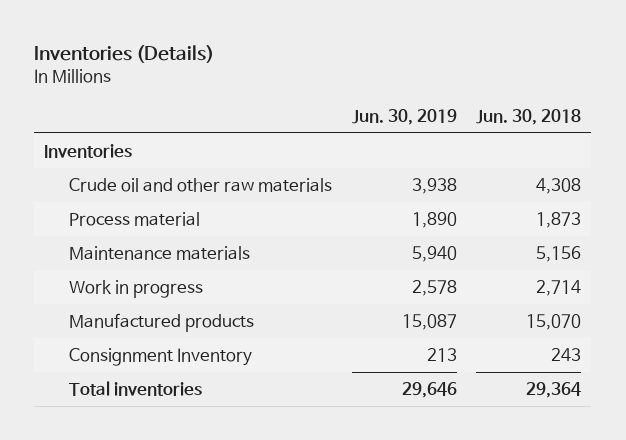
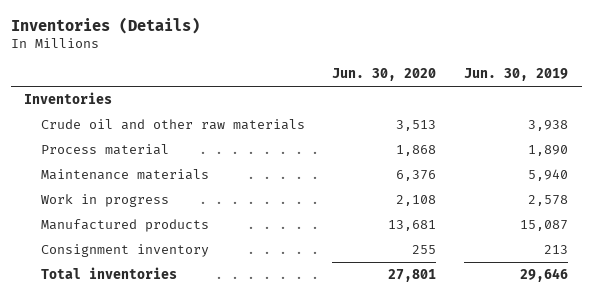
[476,108,582,125] Jun. 30, 2018 -> none
none -> [332,68,437,82] Jun. 30, 2020
[68,347,252,366] Consignment Inventory -> [40,244,209,258] Consignment inventory

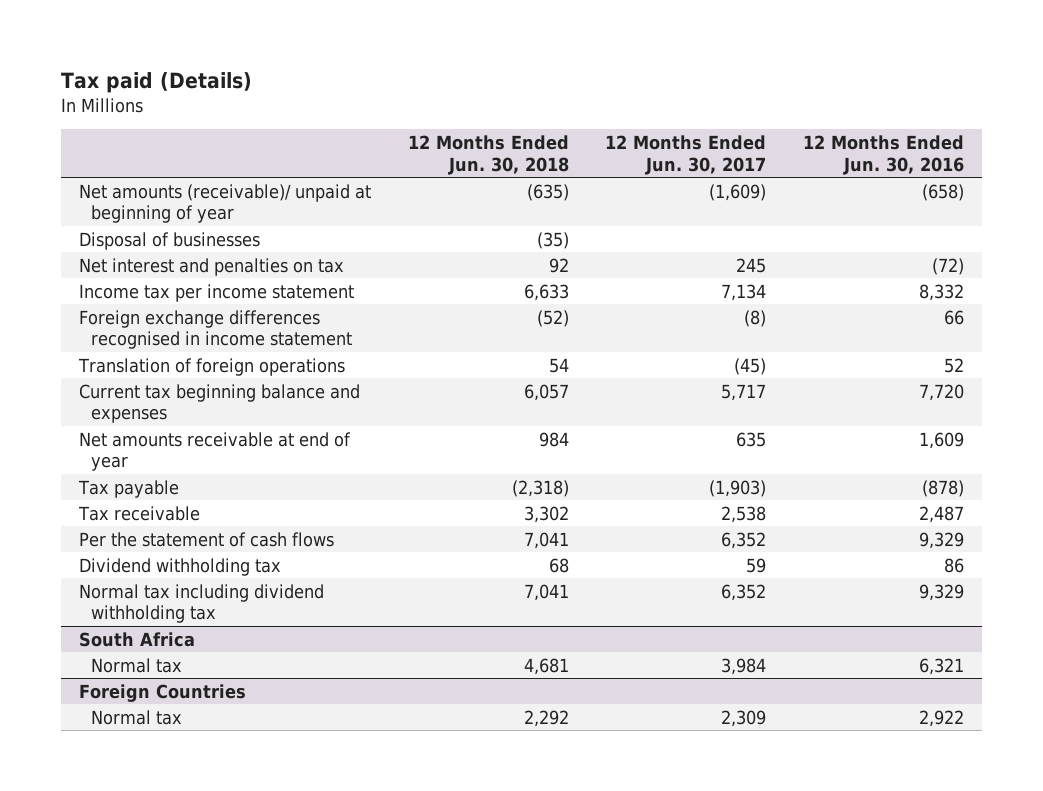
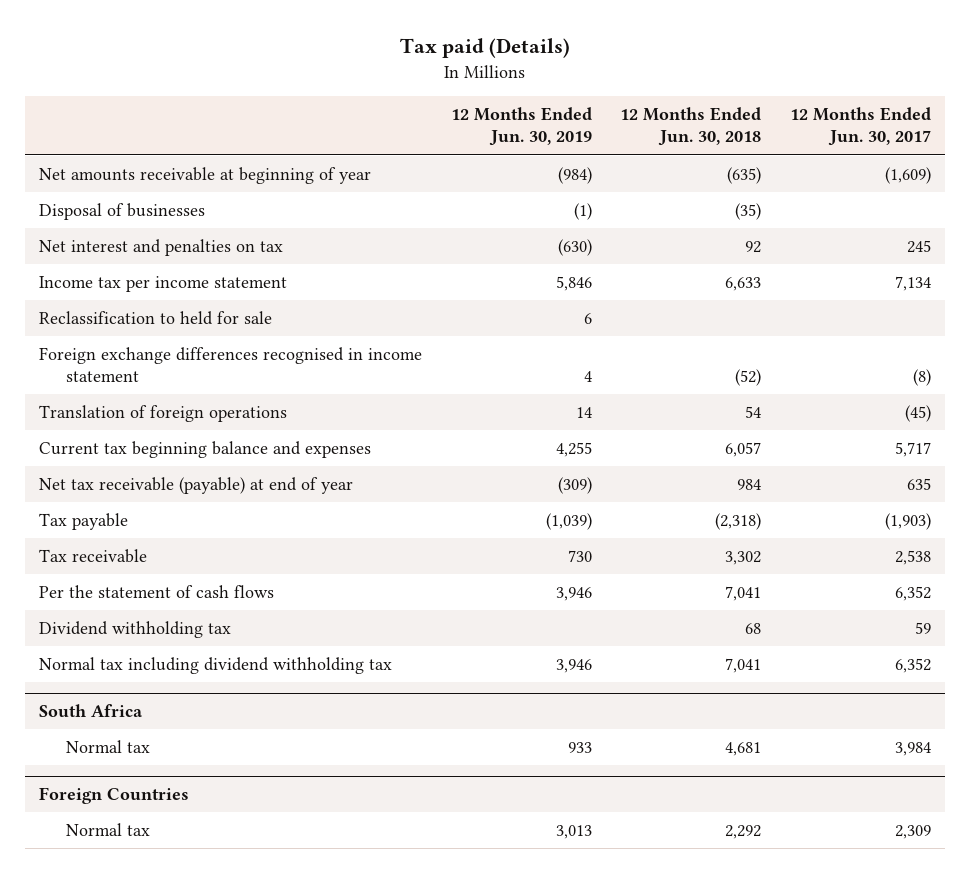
[802,134,964,175] 12 Months Ended Jun. 30, 2016 -> none
none -> [450,107,592,147] 12 Months Ended Jun. 30, 2019
[78,183,371,224] Net amounts (receivable)/ unpaid at beginning of year -> [39,167,372,185] Net amounts receivable at beginning of year
none -> [39,311,273,326] Reclassification to held for sale
[78,431,351,472] Net amounts receivable at end of year -> [39,477,354,495] Net tax receivable (payable) at end of year

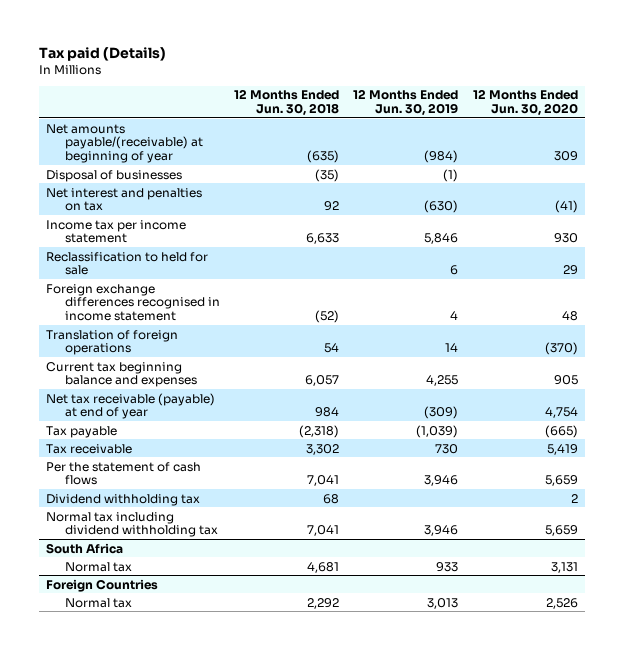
[789,107,931,147] 12 Months Ended Jun. 30, 2017 -> none
none -> [472,89,578,117] 12 Months Ended Jun. 30, 2020
[39,167,372,185] Net amounts receivable at beginning of year -> [46,123,203,164] Net amounts payable/(receivable) at beginning of year

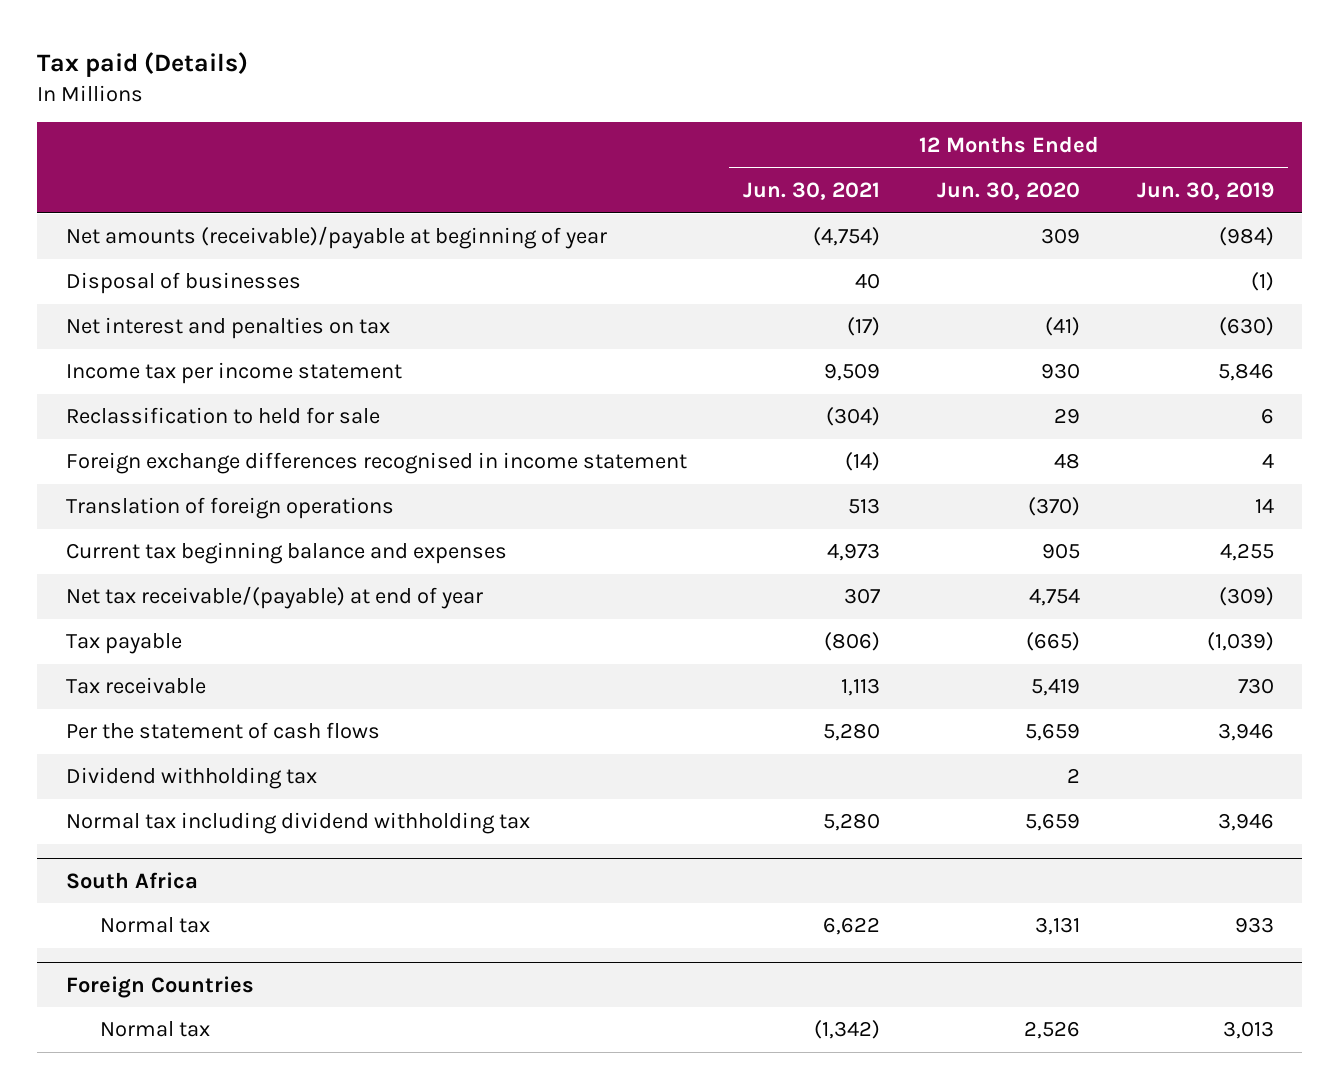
[234,89,340,117] 12 Months Ended Jun. 30, 2018 -> none
none -> [743,181,881,200] Jun. 30, 2021
[46,123,203,164] Net amounts payable/(receivable) at beginning of year -> [65,226,607,250] Net amounts (receivable)/payable at beginning of year
[46,392,216,420] Net tax receivable (payable) at end of year -> [65,586,483,610] Net tax receivable/(payable) at end of year

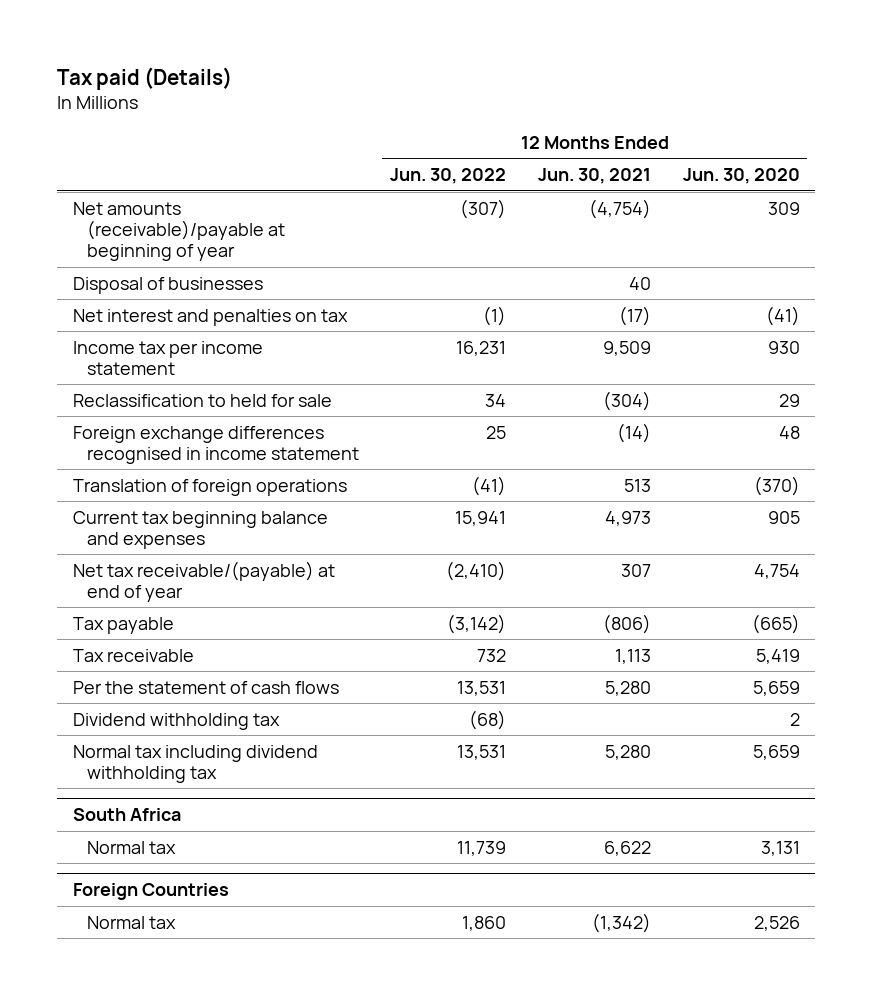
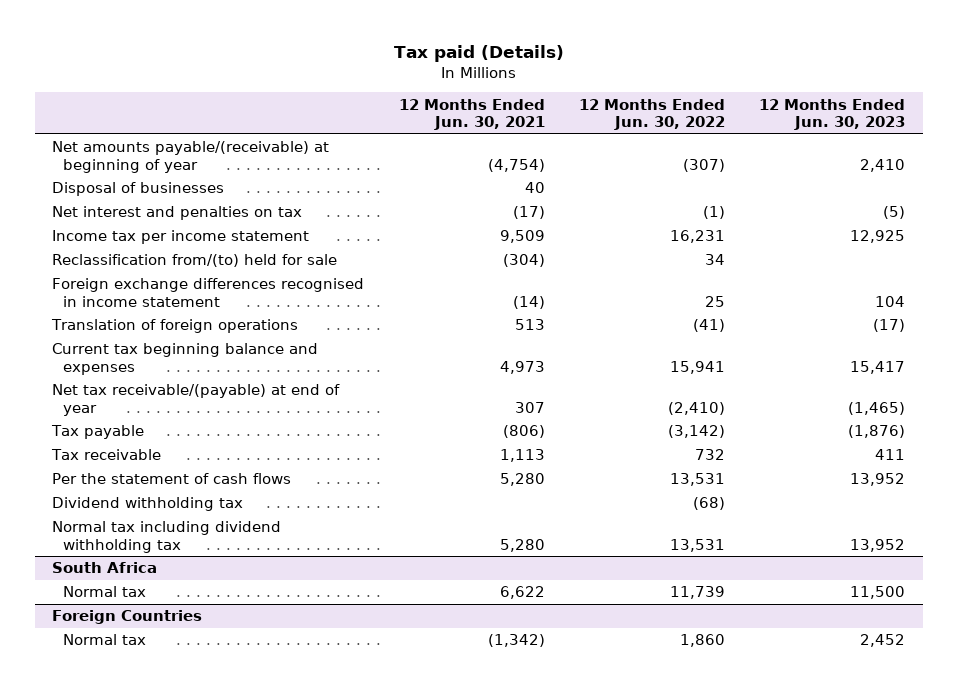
[682,168,800,185] Jun. 30, 2020 -> none
none -> [759,98,906,131] 12 Months Ended Jun. 30, 2023
[72,201,285,262] Net amounts (receivable)/payable at beginning of year -> [52,141,330,173] Net amounts payable/(receivable) at beginning of year
[72,393,332,407] Reclassification to held for sale -> [52,254,338,268] Reclassification from/(to) held for sale

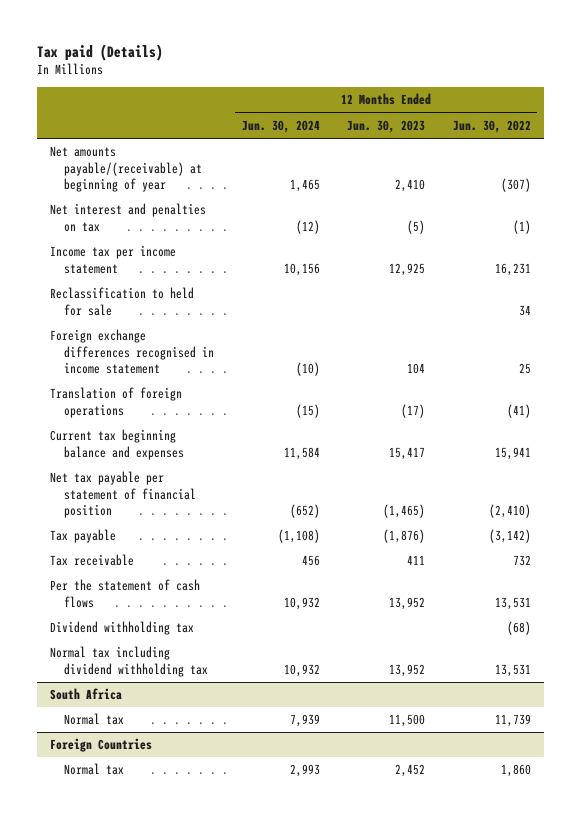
[398,98,545,131] 12 Months Ended Jun. 30, 2021 -> none
none -> [241,119,320,133] Jun. 30, 2024
[52,182,225,197] Disposal of businesses -> none
[52,254,338,268] Reclassification from/(to) held for sale -> [50,287,195,316] Reclassification to held for sale
[52,384,341,416] Net tax receivable/(payable) at end of year -> [50,471,197,518] Net tax payable per statement of financial position

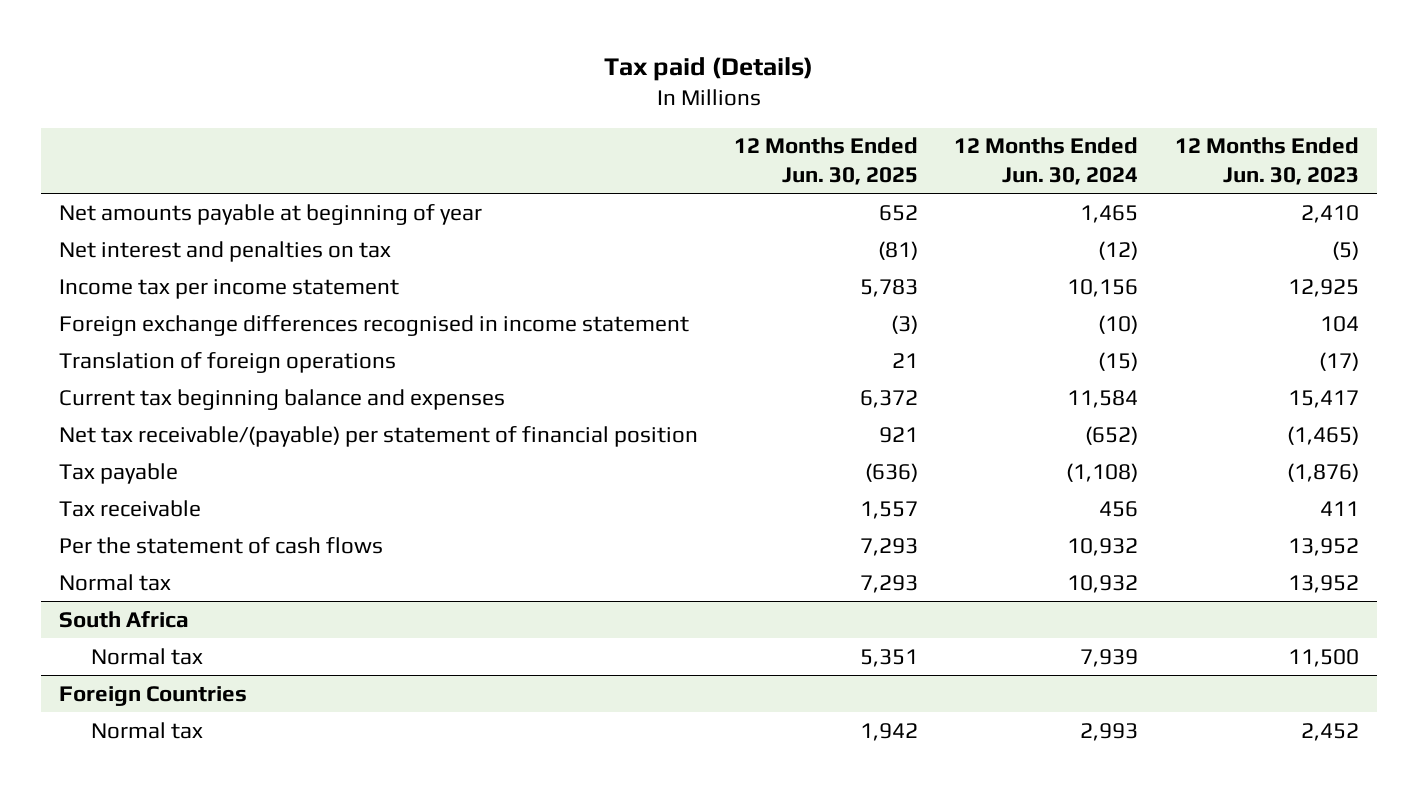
[452,119,531,133] Jun. 30, 2022 -> none
none -> [734,137,919,185] 12 Months Ended Jun. 30, 2025
[50,146,203,192] Net amounts payable/(receivable) at beginning of year -> [58,203,482,225] Net amounts payable at beginning of year
[50,287,195,316] Reclassification to held for sale -> none
[50,471,197,518] Net tax payable per statement of financial position -> [58,425,698,447] Net tax receivable/(payable) per statement of financial position
[50,621,195,636] Dividend withholding tax -> none
[50,646,209,677] Normal tax including dividend withholding tax -> [58,573,171,591] Normal tax

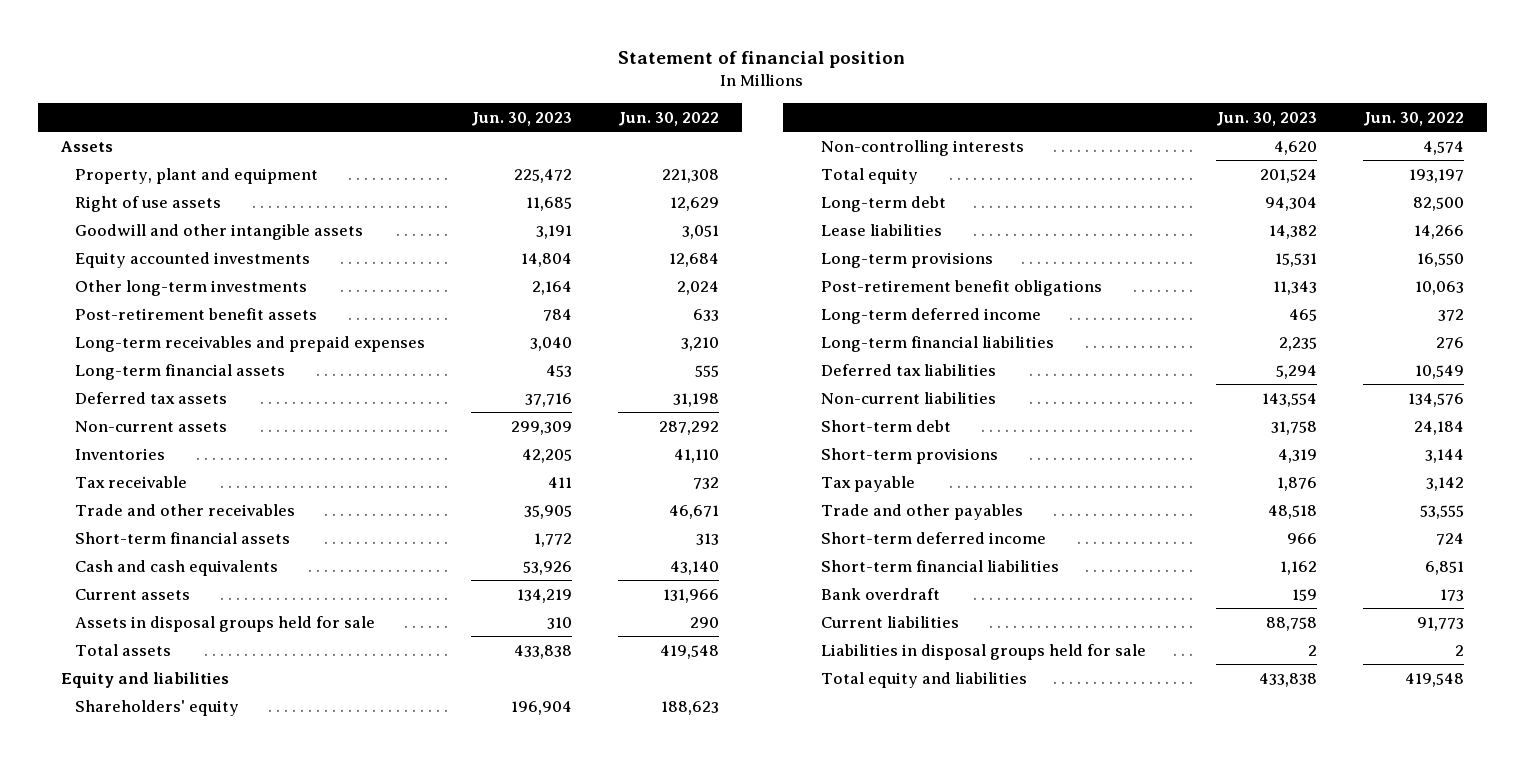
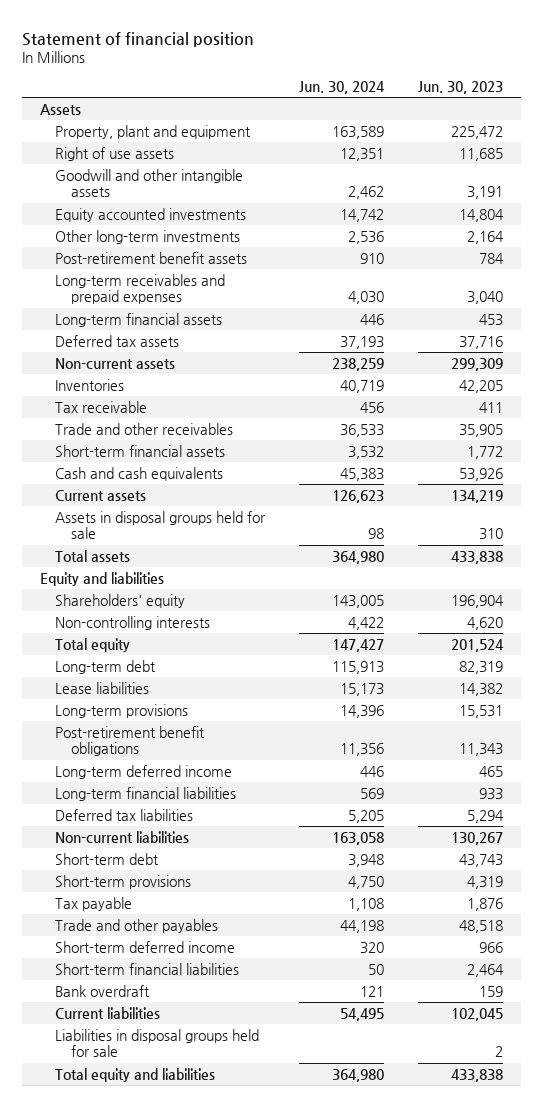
[617,111,719,126] Jun. 30, 2022 -> none
none -> [299,81,386,95] Jun. 30, 2024
[1265,196,1318,211] 94,304 -> [459,660,504,674] 82,319
[1279,336,1318,351] 2,235 -> [479,787,504,800] 933
[1262,392,1318,407] 143,554 -> [451,831,504,845] 130,267
[1271,420,1318,435] 31,758 -> [459,853,504,867] 43,743
[1280,560,1318,575] 1,162 -> [467,963,505,977] 2,464
[1266,616,1318,631] 88,758 -> [451,1007,504,1021] 102,045

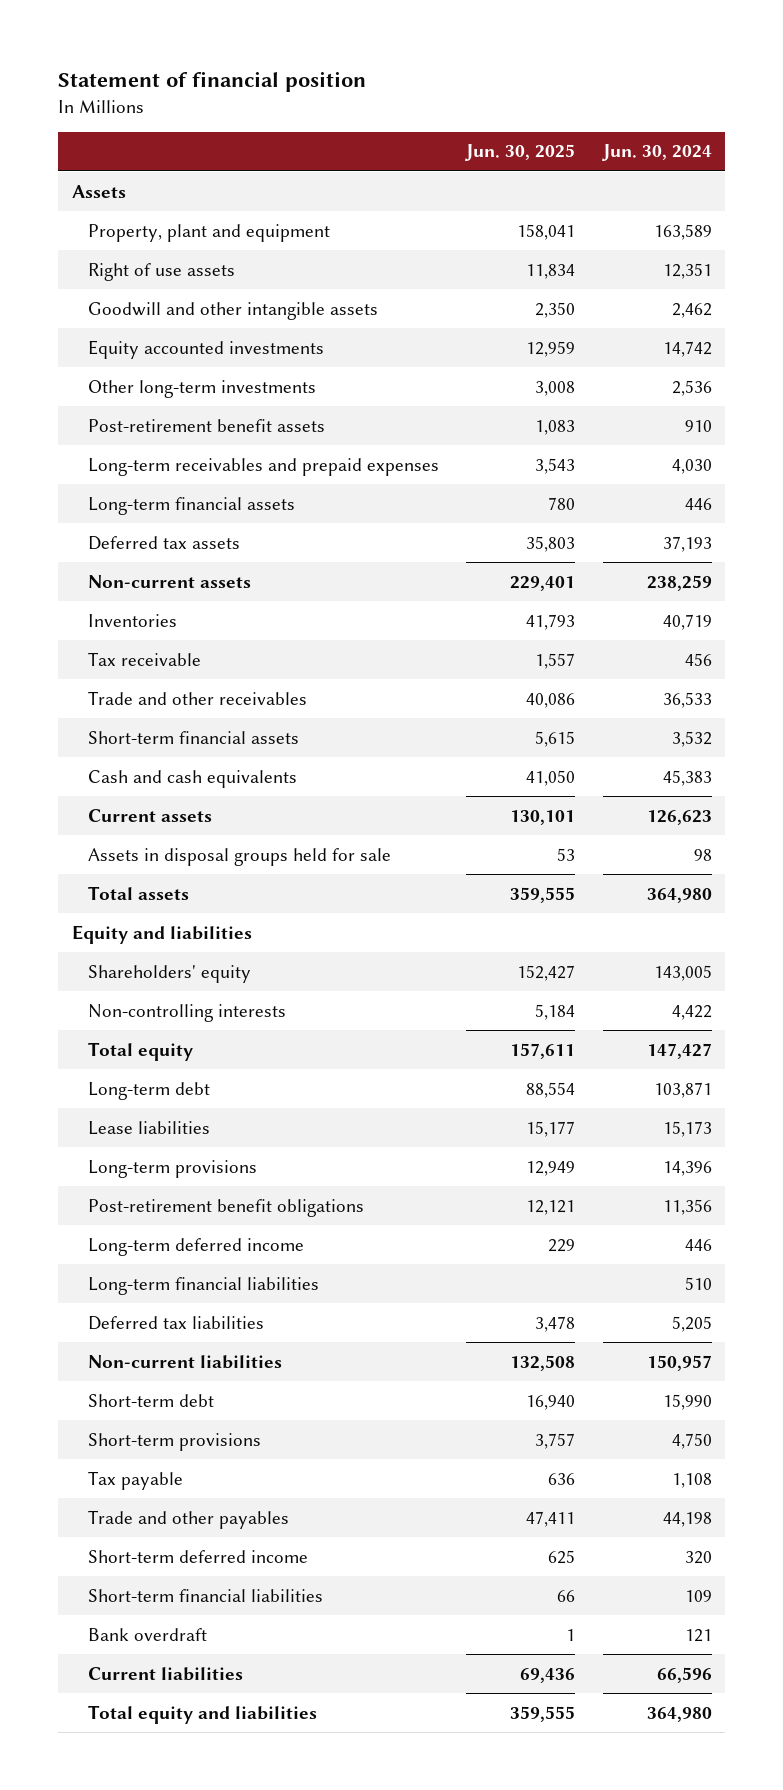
[418,81,504,95] Jun. 30, 2023 -> none
none -> [465,144,576,162] Jun. 30, 2025
[332,660,385,674] 115,913 -> [653,1081,712,1098] 103,871
[360,787,385,799] 569 -> [684,1276,712,1290] 510
[332,831,385,845] 163,058 -> [646,1354,712,1371] 150,957
[348,853,385,867] 3,948 -> [662,1393,712,1410] 15,990
[368,963,385,975] 50 -> [684,1589,712,1602] 109
[55,1028,260,1058] Liabilities in disposal groups held for sale -> none
[340,1007,385,1021] 54,495 -> [656,1666,712,1683] 66,596

